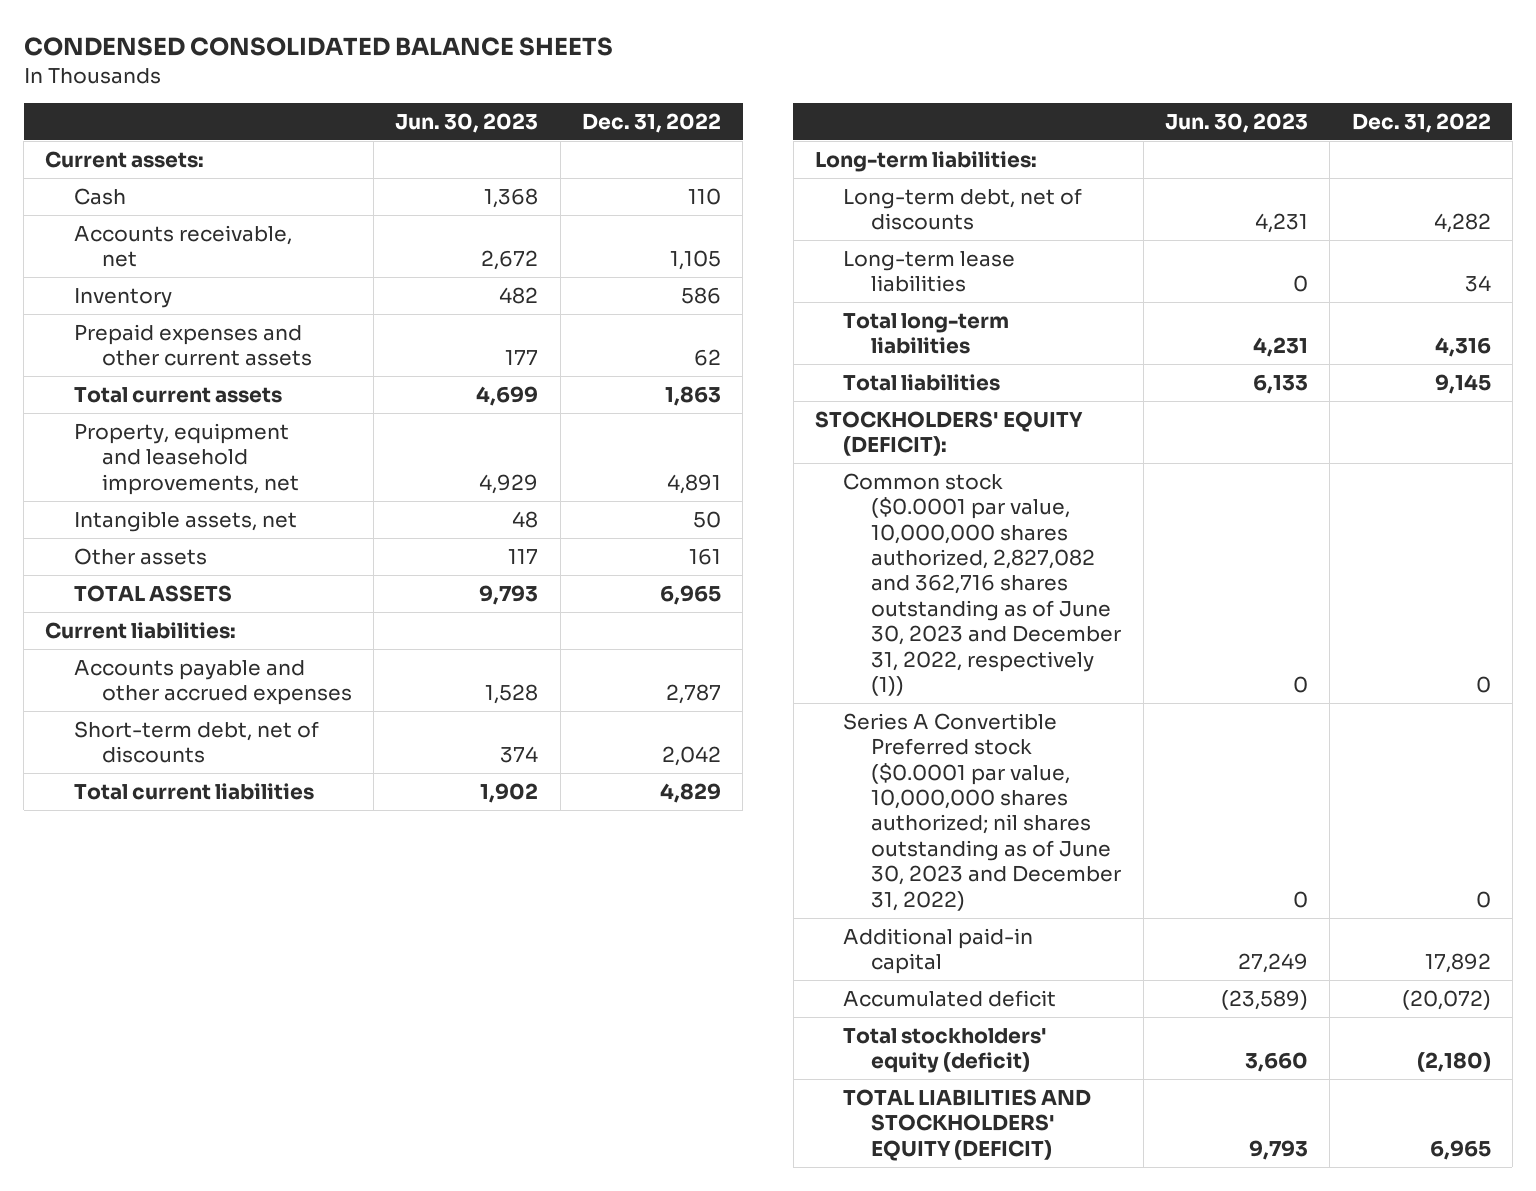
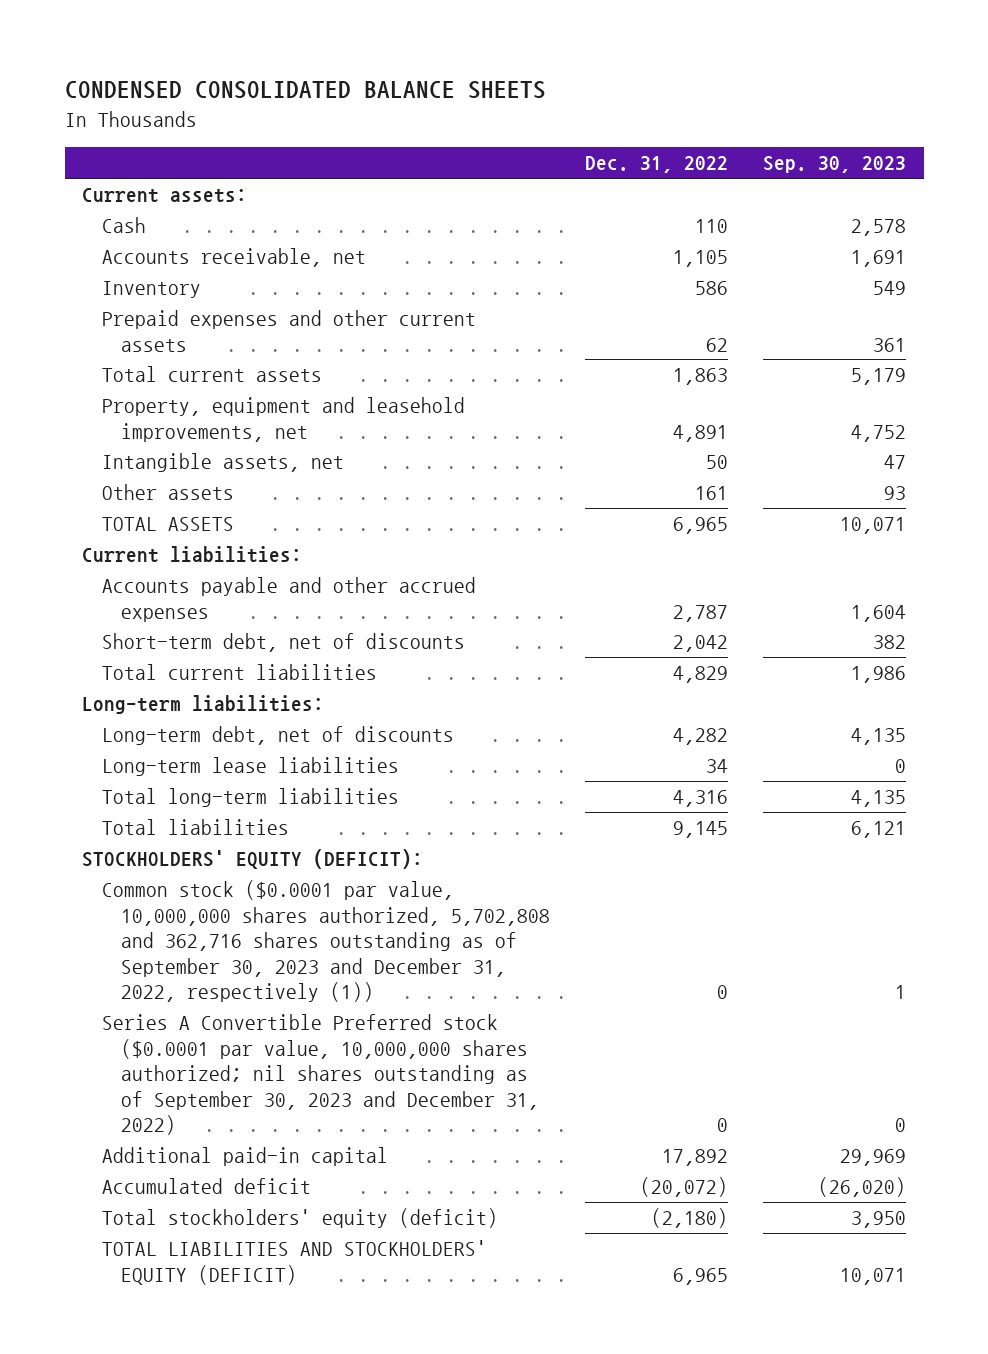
[395,112,539,133] Jun. 30, 2023 -> none
none -> [763,156,907,174] Sep. 30, 2023
[843,472,1122,697] Common stock ($0.0001 par value, 10,000,000 shares authorized, 2,827,082 and 362,716 shares outstanding as of June 30, 2023 and December 31, 2022, respectively (1)) -> [101,880,550,1003] Common stock ($0.0001 par value, 10,000,000 shares authorized, 5,702,808 and 362,716 shares outstanding as of September 30, 2023 and December 31, 2022, respectively (1))
[843,712,1122,911] Series A Convertible Preferred stock ($0.0001 par value, 10,000,000 shares authorized; nil shares outstanding as of June 30, 2023 and December 31, 2022) -> [101,1014,539,1136] Series A Convertible Preferred stock ($0.0001 par value, 10,000,000 shares authorized; nil shares outstanding as of September 30, 2023 and December 31, 2022)

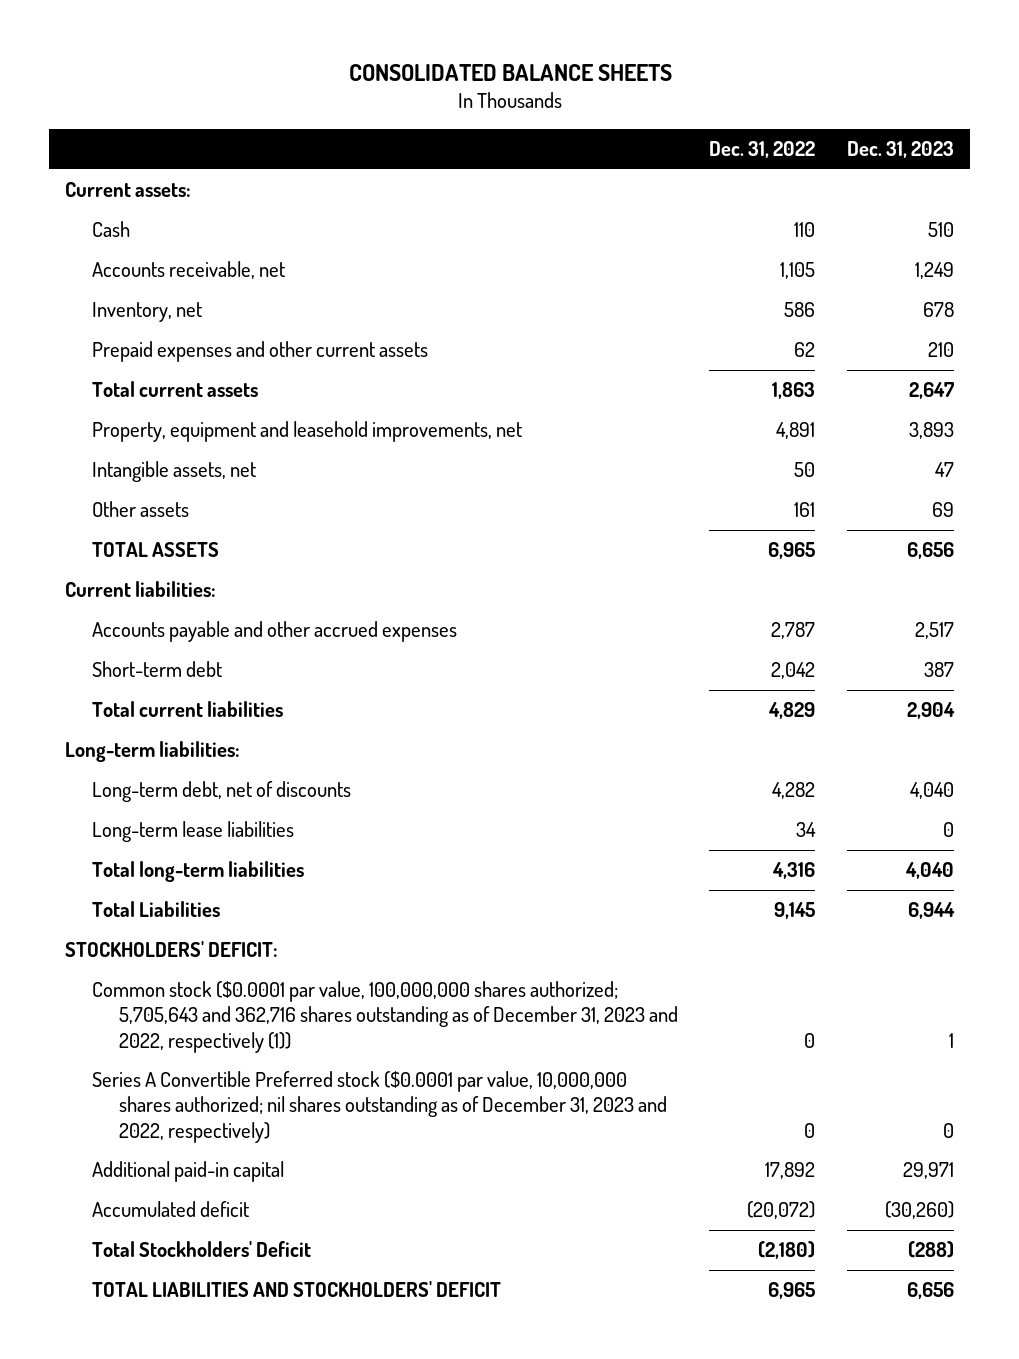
[64,81,546,100] CONDENSED CONSOLIDATED BALANCE SHEETS -> [348,63,672,81] CONSOLIDATED BALANCE SHEETS
[763,156,907,174] Sep. 30, 2023 -> none
none -> [847,141,955,159] Dec. 31, 2023
[101,281,201,299] Inventory -> [91,302,202,323] Inventory, net
[101,633,465,653] Short-term debt, net of discounts -> [91,661,222,678] Short-term debt
[101,819,289,836] Total liabilities -> [91,901,220,918] Total Liabilities
[82,849,424,870] STOCKHOLDERS' EQUITY (DEFICIT): -> [65,941,279,958] STOCKHOLDERS' DEFICIT:
[101,880,550,1003] Common stock ($0.0001 par value, 10,000,000 shares authorized, 5,702,808 and 362,716 shares outstanding as of September 30, 2023 and December 31, 2022, respectively (1)) -> [91,981,678,1053] Common stock ($0.0001 par value, 100,000,000 shares authorized; 5,705,643 and 362,716 shares outstanding as of December 31, 2023 and 2022, respectively (1))
[101,1014,539,1136] Series A Convertible Preferred stock ($0.0001 par value, 10,000,000 shares authorized; nil shares outstanding as of September 30, 2023 and December 31, 2022) -> [91,1071,667,1143] Series A Convertible Preferred stock ($0.0001 par value, 10,000,000 shares authorized; nil shares outstanding as of December 31, 2023 and 2022, respectively)
[101,1208,498,1229] Total stockholders' equity (deficit) -> [91,1241,311,1258] Total Stockholders' Deficit
[101,1240,487,1285] TOTAL LIABILITIES AND STOCKHOLDERS' EQUITY (DEFICIT) -> [91,1281,501,1298] TOTAL LIABILITIES AND STOCKHOLDERS' DEFICIT

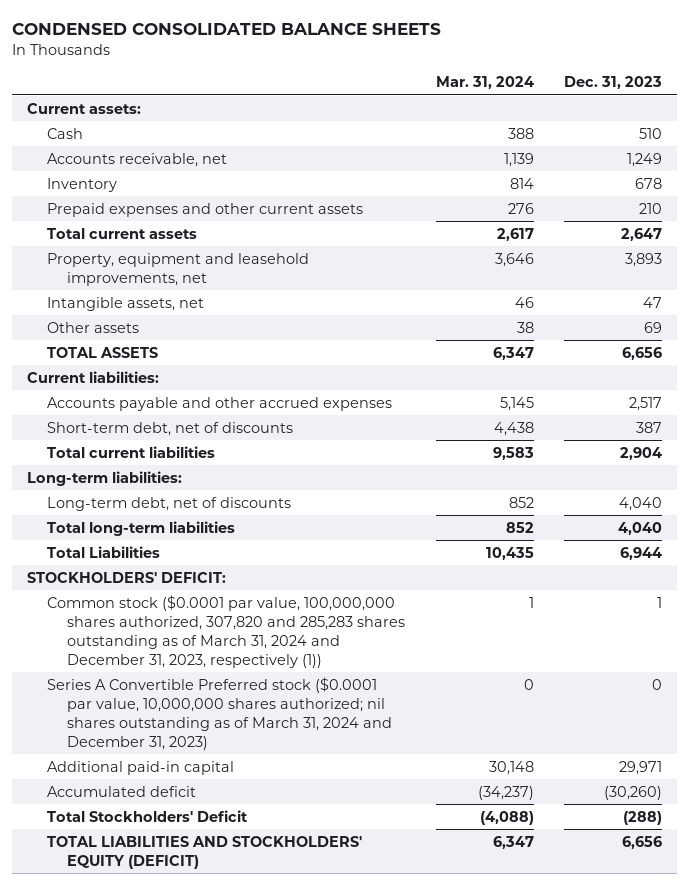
[348,63,672,81] CONSOLIDATED BALANCE SHEETS -> [12,22,442,35] CONDENSED CONSOLIDATED BALANCE SHEETS
[709,141,816,159] Dec. 31, 2022 -> none
none -> [435,76,534,90] Mar. 31, 2024
[91,302,202,323] Inventory, net -> [47,177,118,192] Inventory
[91,661,222,678] Short-term debt -> [47,421,294,436] Short-term debt, net of discounts
[91,821,294,843] Long-term lease liabilities -> none
[91,981,678,1053] Common stock ($0.0001 par value, 100,000,000 shares authorized; 5,705,643 and 362,716 shares outstanding as of December 31, 2023 and 2022, respectively (1)) -> [47,594,406,668] Common stock ($0.0001 par value, 100,000,000 shares authorized, 307,820 and 285,283 shares outstanding as of March 31, 2024 and December 31, 2023, respectively (1))
[91,1071,667,1143] Series A Convertible Preferred stock ($0.0001 par value, 10,000,000 shares authorized; nil shares outstanding as of December 31, 2023 and 2022, respectively) -> [47,676,393,750] Series A Convertible Preferred stock ($0.0001 par value, 10,000,000 shares authorized; nil shares outstanding as of March 31, 2024 and December 31, 2023)
[91,1281,501,1298] TOTAL LIABILITIES AND STOCKHOLDERS' DEFICIT -> [47,835,363,869] TOTAL LIABILITIES AND STOCKHOLDERS' EQUITY (DEFICIT)

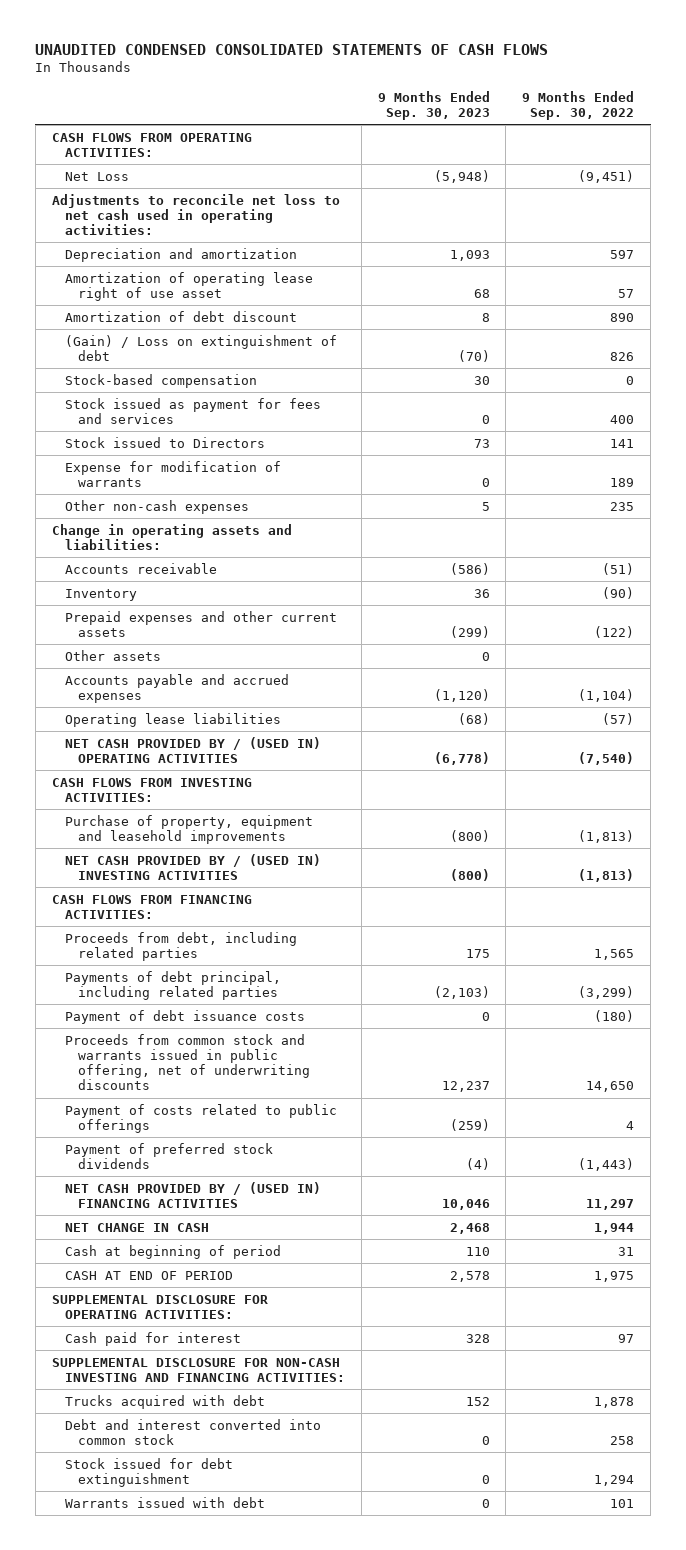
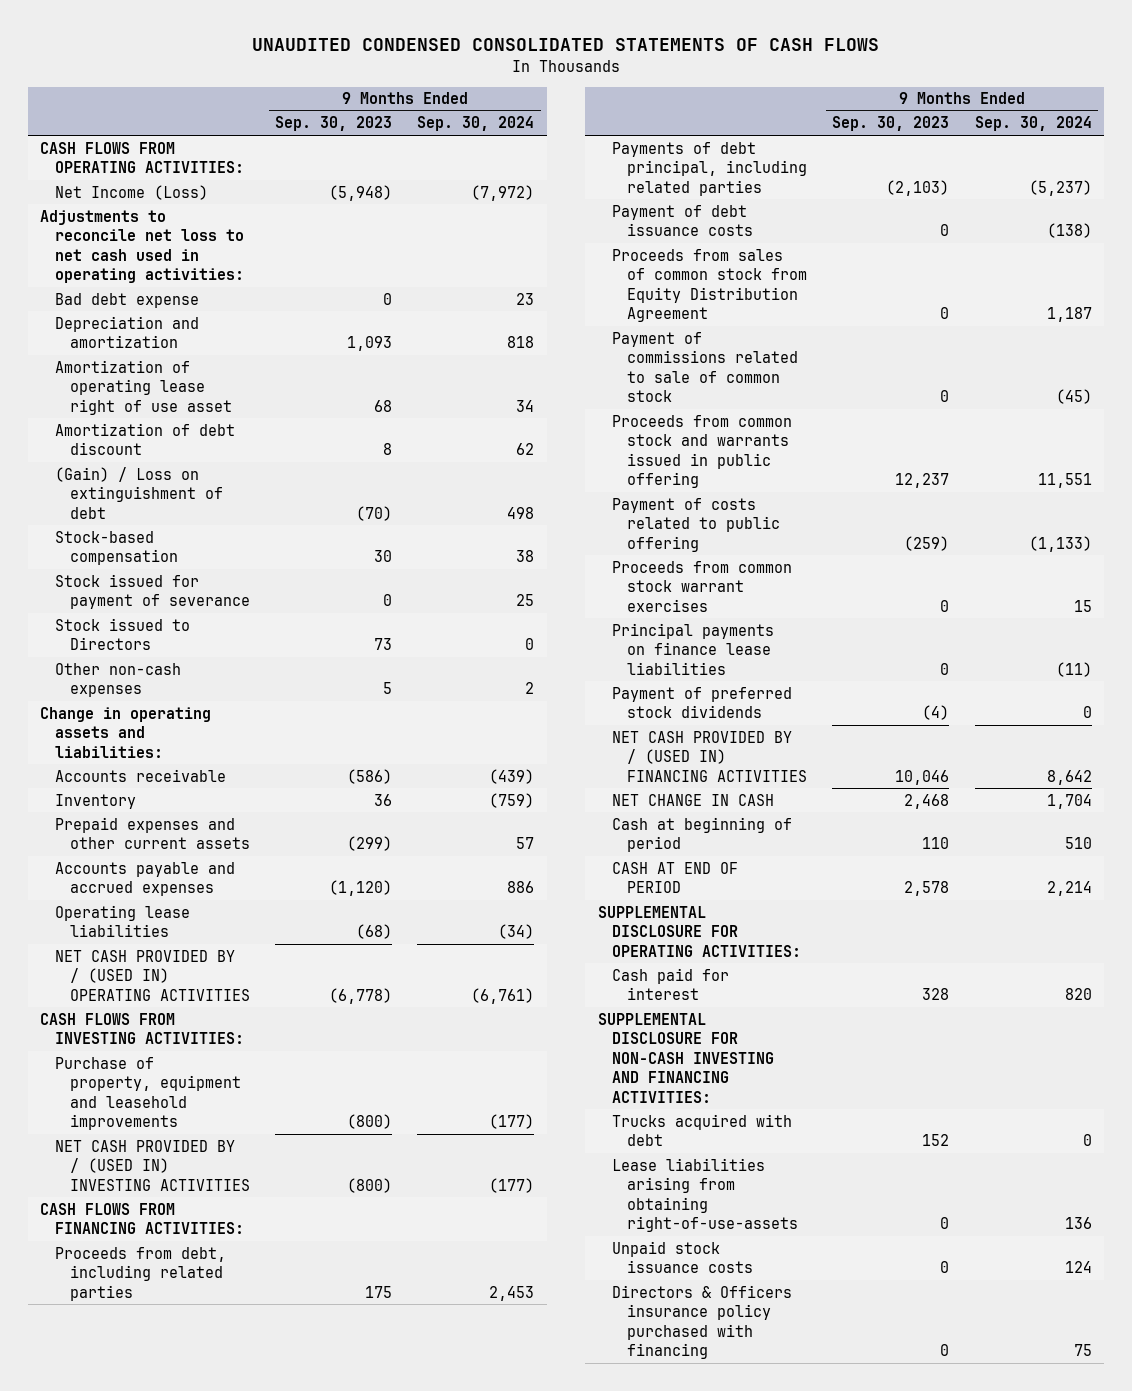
[522,90,635,120] 9 Months Ended Sep. 30, 2022 -> none
none -> [417,116,535,132] Sep. 30, 2024
[64,171,129,181] Net Loss -> [55,184,209,200] Net Income (Loss)
none -> [55,292,200,308] Bad debt expense
[64,397,321,424] Stock issued as payment for fees and services -> none
none -> [55,573,250,610] Stock issued for payment of severance
[64,460,281,487] Expense for modification of warrants -> none
[64,649,161,661] Other assets -> none
[64,1033,310,1091] Proceeds from common stock and warrants issued in public offering, net of underwriting discounts -> [612,248,808,323] Proceeds from sales of common stock from Equity Distribution Agreement
[441,1081,490,1093] 12,237 -> [940,307,950,320] 0
none -> [612,331,799,403] Payment of commissions related to sale of common stock
none -> [612,414,793,489] Proceeds from common stock and warrants issued in public offering
[64,1103,337,1133] Payment of costs related to public offerings -> [612,497,781,552] Payment of costs related to public offering
none -> [612,560,793,612] Proceeds from common stock warrant exercises
none -> [612,622,775,675] Principal payments on finance lease liabilities
[64,1418,321,1445] Debt and interest converted into common stock -> none
[64,1457,233,1487] Stock issued for debt extinguishment -> none
[64,1496,265,1508] Warrants issued with debt -> none
none -> [612,1157,799,1233] Lease liabilities arising from obtaining right-of-use-assets
none -> [612,1240,754,1274] Unpaid stock issuance costs
none -> [612,1284,793,1360] Directors & Officers insurance policy purchased with financing

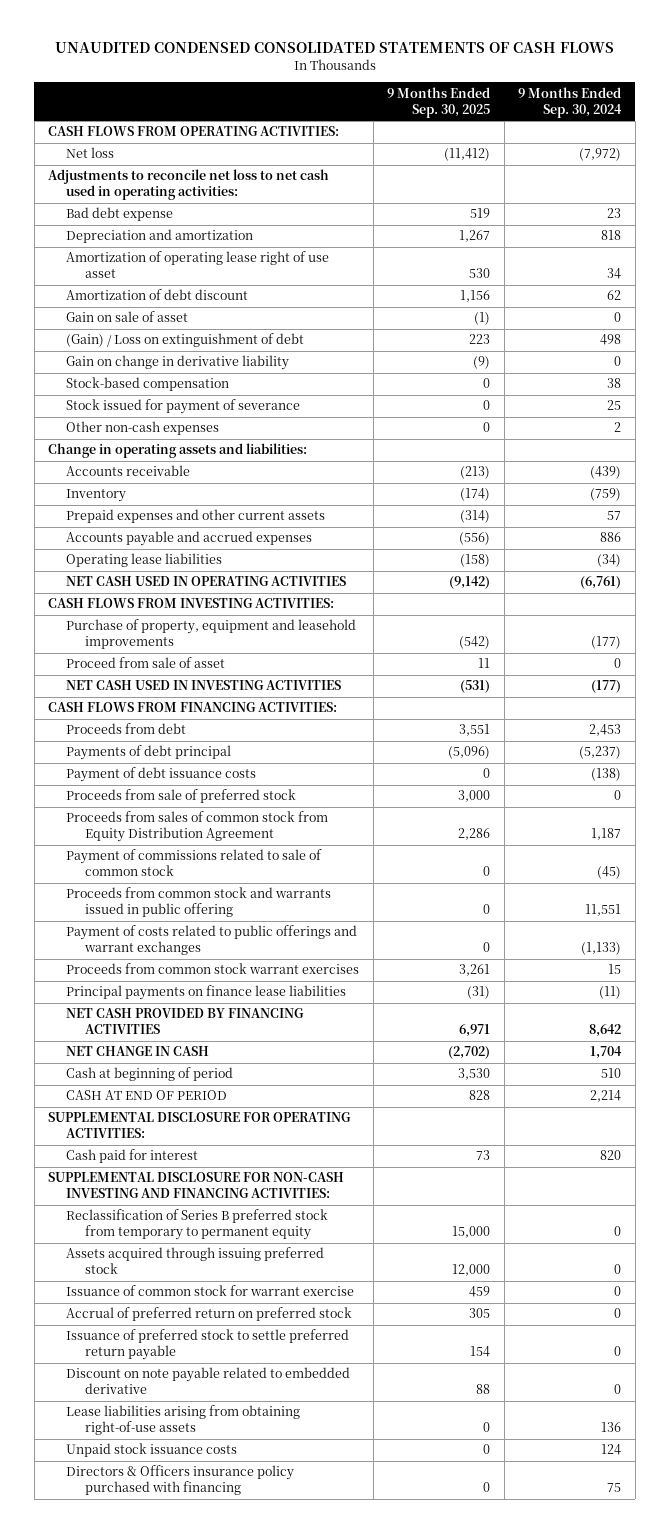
[275,116,393,132] Sep. 30, 2023 -> none
none -> [387,86,491,118] 9 Months Ended Sep. 30, 2025
[55,184,209,200] Net Income (Loss) -> [66,147,115,159] Net loss
none -> [66,311,189,323] Gain on sale of asset
none -> [66,355,290,371] Gain on change in derivative liability
[55,617,191,651] Stock issued to Directors -> none
[55,949,250,1001] NET CASH PROVIDED BY / (USED IN) OPERATING ACTIVITIES -> [66,576,347,587] NET CASH USED IN OPERATING ACTIVITIES
none -> [66,657,226,669] Proceed from sale of asset
[55,1139,250,1191] NET CASH PROVIDED BY / (USED IN) INVESTING ACTIVITIES -> [66,680,342,691] NET CASH USED IN INVESTING ACTIVITIES
[55,1246,227,1301] Proceeds from debt, including related parties -> [66,723,187,735] Proceeds from debt
[612,141,808,196] Payments of debt principal, including related parties -> [66,745,232,761] Payments of debt principal
none -> [66,789,297,804] Proceeds from sale of preferred stock
[612,497,781,552] Payment of costs related to public offering -> [66,925,358,956] Payment of costs related to public offerings and warrant exchanges
[612,686,793,719] Payment of preferred stock dividends -> none
[612,730,808,782] NET CASH PROVIDED BY / (USED IN) FINANCING ACTIVITIES -> [66,1008,305,1035] NET CASH PROVIDED BY FINANCING ACTIVITIES
[612,1113,793,1147] Trucks acquired with debt -> none
none -> [66,1209,329,1241] Reclassification of Series B preferred stock from temporary to permanent equity
none -> [66,1247,325,1275] Assets acquired through issuing preferred stock
none -> [66,1285,355,1297] Issuance of common stock for warrant exercise
none -> [66,1307,353,1322] Accrual of preferred return on preferred stock
none -> [66,1329,350,1361] Issuance of preferred stock to settle preferred return payable
none -> [66,1367,351,1395] Discount on note payable related to embedded derivative
[612,1157,799,1233] Lease liabilities arising from obtaining right-of-use-assets -> [66,1405,301,1436] Lease liabilities arising from obtaining right-of-use assets

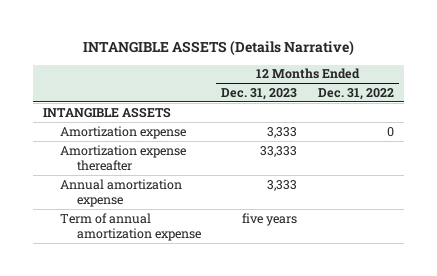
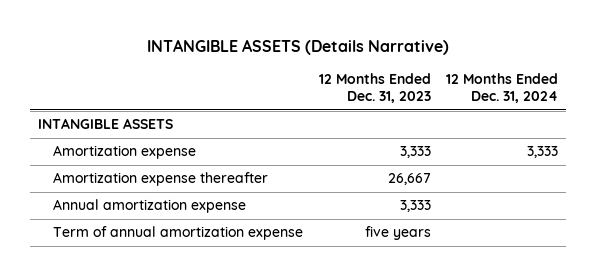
[317,87,394,100] Dec. 31, 2022 -> none
none -> [446,73,559,104] 12 Months Ended Dec. 31, 2024
[260,145,298,157] 33,333 -> [387,173,431,186] 26,667

